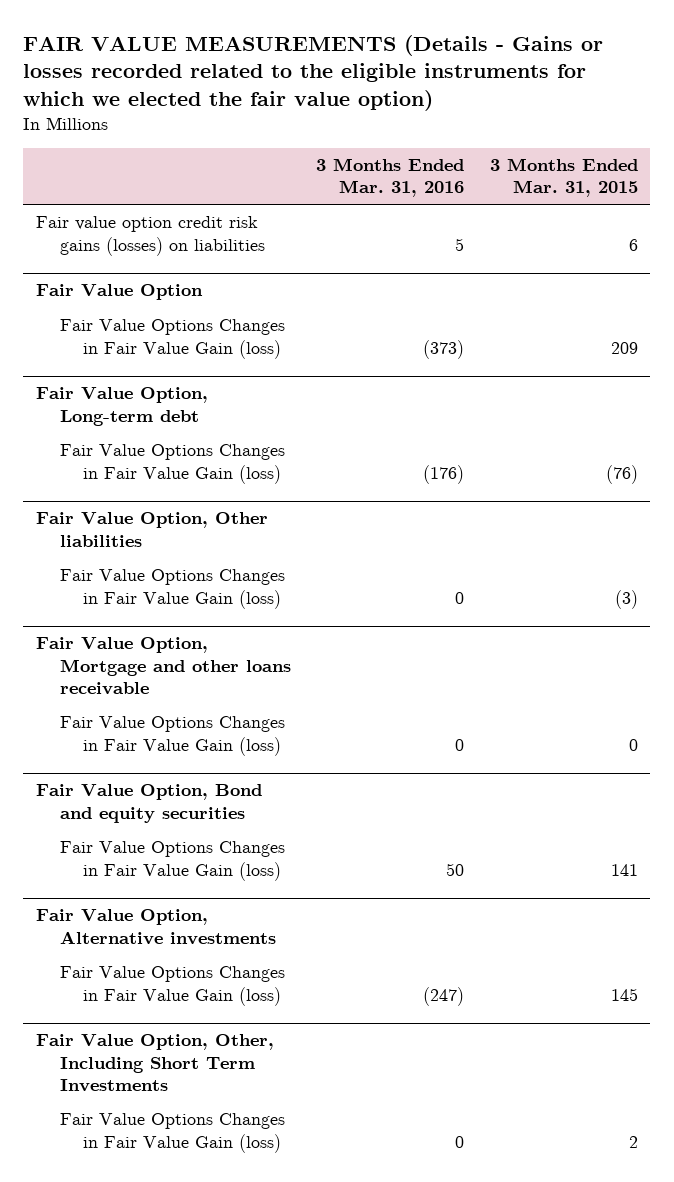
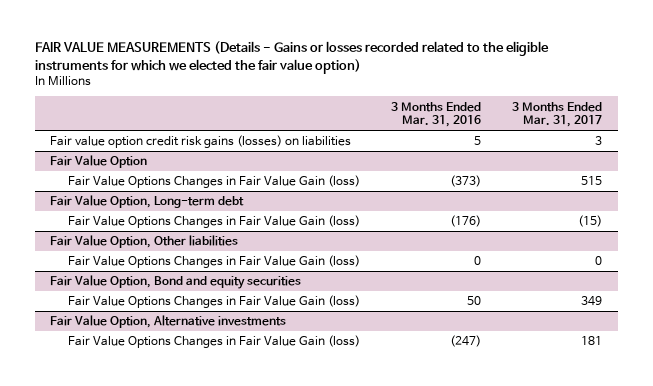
[489,157,638,198] 3 Months Ended Mar. 31, 2015 -> none
none -> [512,101,603,128] 3 Months Ended Mar. 31, 2017
[36,637,291,695] Fair Value Option, Mortgage and other loans receivable -> none
[59,716,285,756] Fair Value Options Changes in Fair Value Gain (loss) -> none
[36,1034,275,1092] Fair Value Option, Other, Including Short Term Investments -> none
[59,1113,285,1153] Fair Value Options Changes in Fair Value Gain (loss) -> none

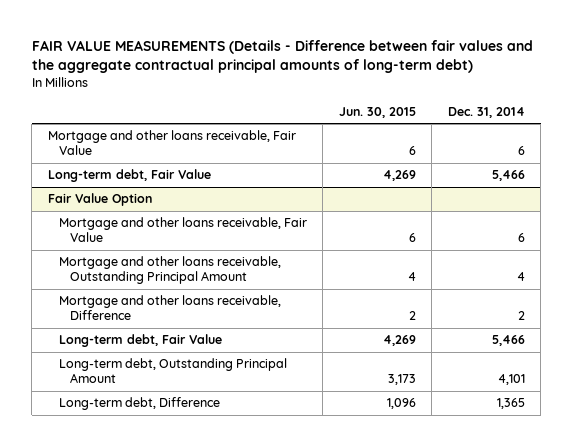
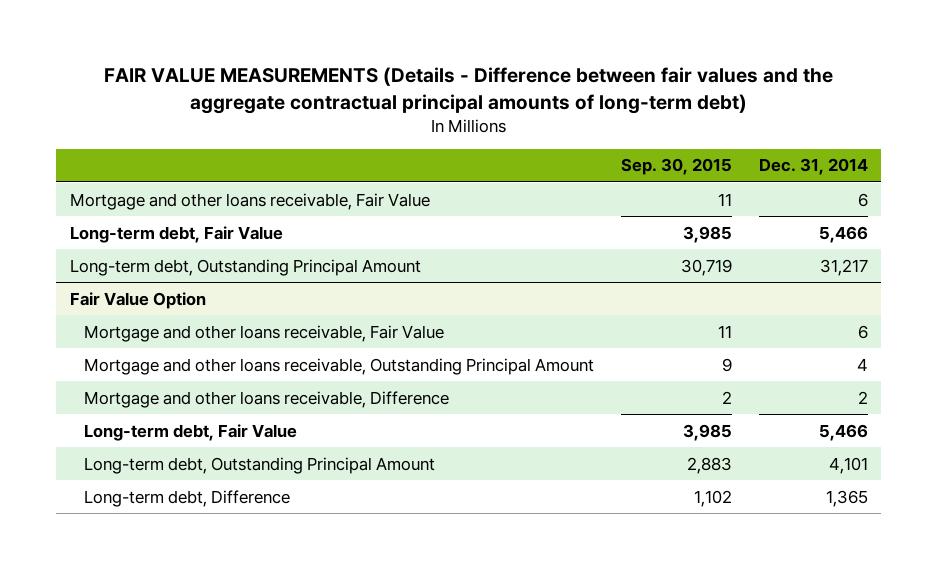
[338,106,416,118] Jun. 30, 2015 -> none
none -> [620,158,732,176] Sep. 30, 2015
none -> [69,258,421,276] Long-term debt, Outstanding Principal Amount

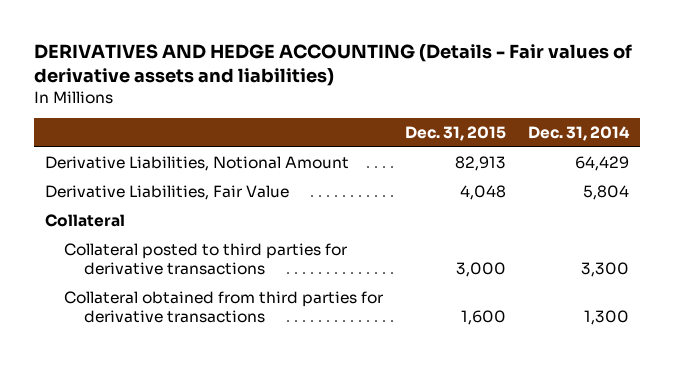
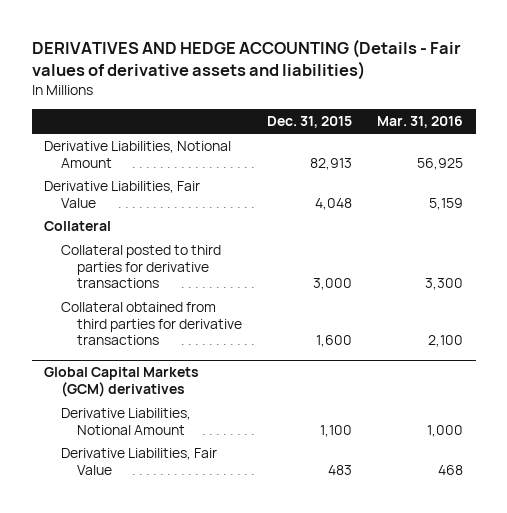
[528,126,631,142] Dec. 31, 2014 -> none
none -> [377,116,464,129] Mar. 31, 2016
none -> [44,367,200,398] Global Capital Markets (GCM) derivatives
none -> [60,408,191,435] Derivative Liabilities, Notional Amount
none -> [60,448,217,475] Derivative Liabilities, Fair Value

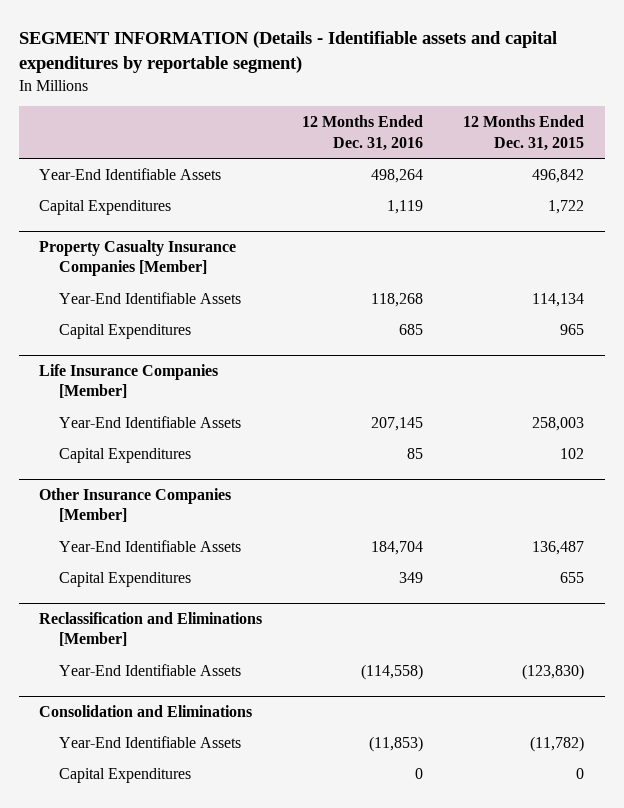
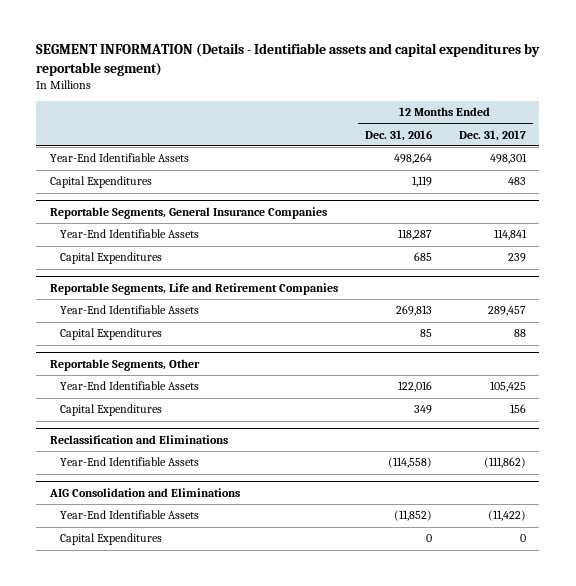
[463,115,585,151] 12 Months Ended Dec. 31, 2015 -> none
none -> [458,129,526,141] Dec. 31, 2017
[39,239,237,277] Property Casualty Insurance Companies [Member] -> none
none -> [49,206,327,219] Reportable Segments, General Insurance Companies
[371,292,424,307] 118,268 -> [397,229,432,241] 118,287
[39,363,219,399] Life Insurance Companies [Member] -> none
none -> [49,282,338,295] Reportable Segments, Life and Retirement Companies
[371,416,424,431] 207,145 -> [395,305,432,317] 269,813
[39,487,232,523] Other Insurance Companies [Member] -> none
none -> [49,358,200,371] Reportable Segments, Other
[371,540,424,555] 184,704 -> [397,381,432,393] 122,016
[39,611,263,647] Reclassification and Eliminations [Member] -> [49,434,228,444] Reclassification and Eliminations
[39,704,253,717] Consolidation and Eliminations -> [48,487,240,497] AIG Consolidation and Eliminations
[369,735,424,752] (11,853) -> [393,510,432,522] (11,852)

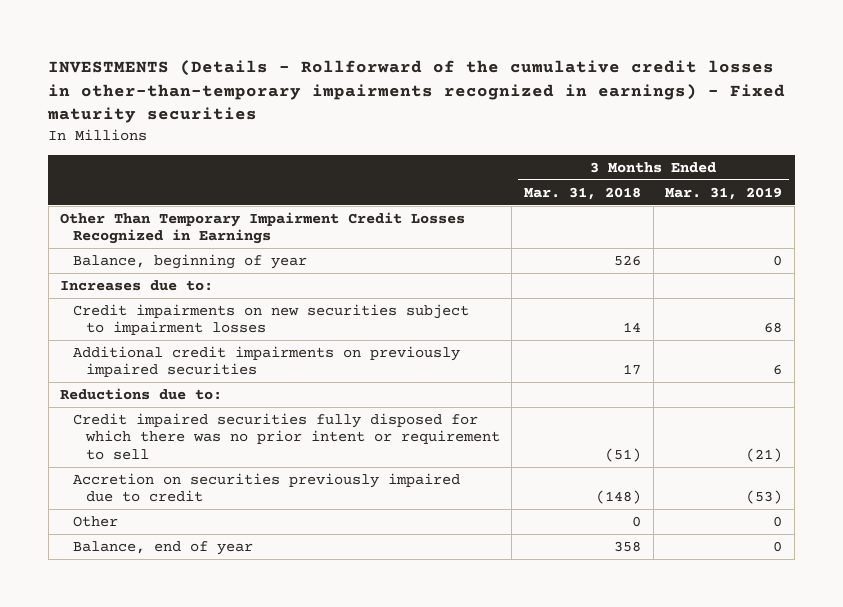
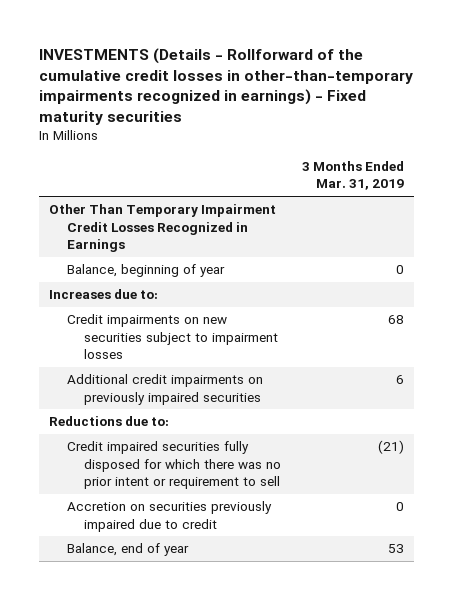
[524,186,642,200] Mar. 31, 2018 -> none
[72,515,118,527] Other -> none
[746,490,783,505] (53) -> [395,502,404,512] 0
[773,540,783,552] 0 -> [387,544,404,554] 53

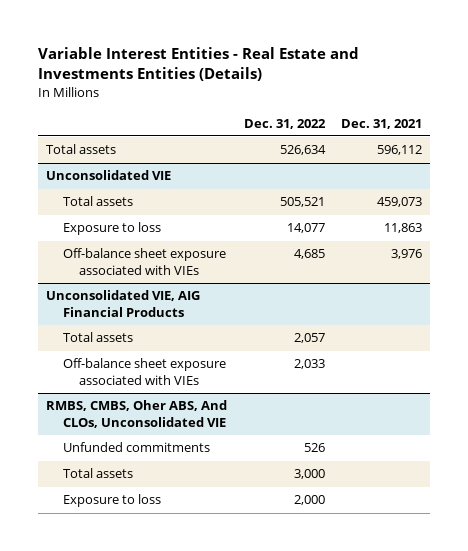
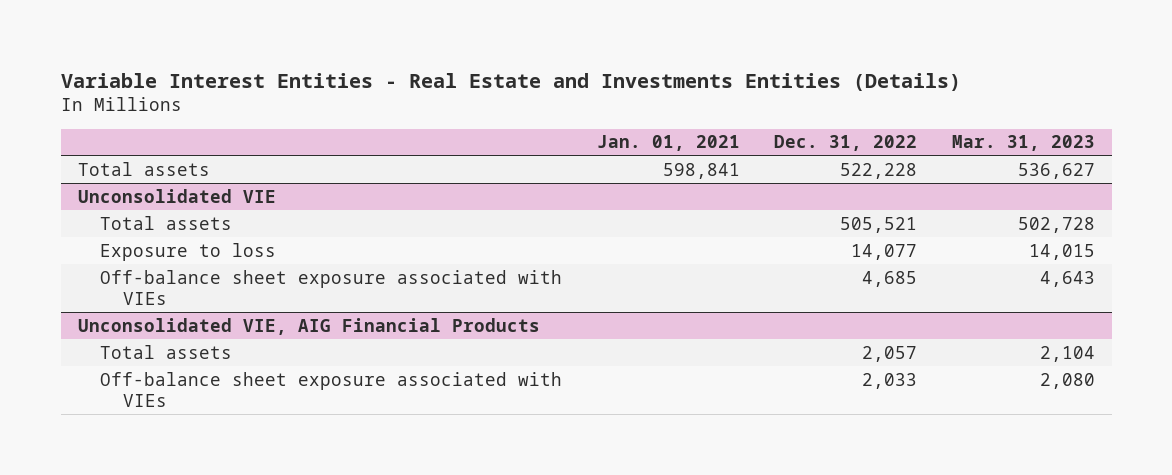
[340,118,422,129] Dec. 31, 2021 -> none
none -> [596,135,740,152] Jan. 01, 2021
none -> [951,135,1095,152] Mar. 31, 2023
[279,145,326,156] 526,634 -> [840,162,918,179] 522,228
[46,400,228,428] RMBS, CMBS, Oher ABS, And CLOs, Unconsolidated VIE -> none
[62,442,210,453] Unfunded commitments -> none
[62,468,133,479] Total assets -> none
[62,494,161,508] Exposure to loss -> none

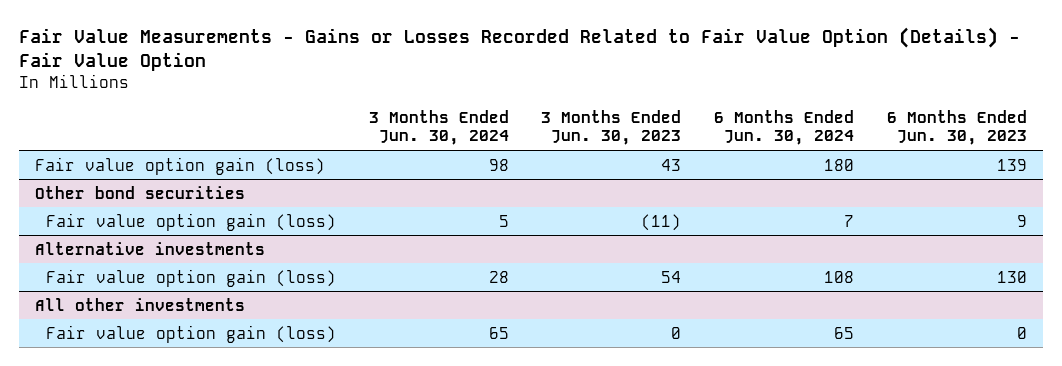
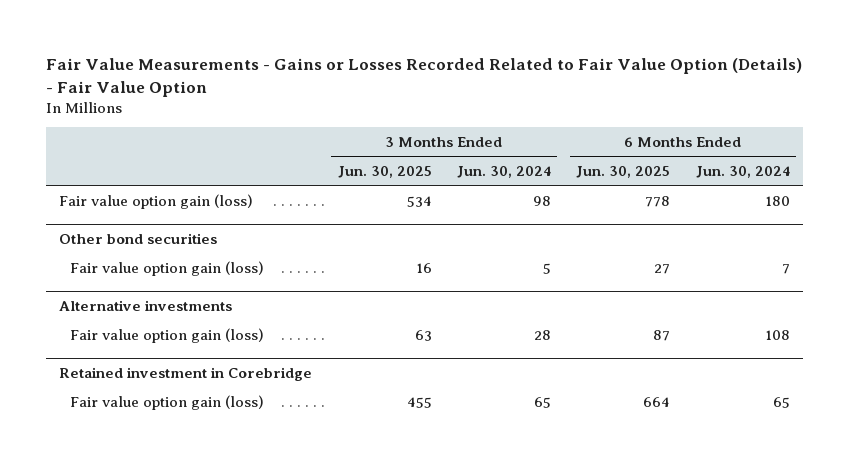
[541,110,682,146] 3 Months Ended Jun. 30, 2023 -> none
[886,110,1027,146] 6 Months Ended Jun. 30, 2023 -> none
none -> [337,166,432,179] Jun. 30, 2025
none -> [576,166,671,179] Jun. 30, 2025
[34,297,245,311] All other investments -> [59,367,313,382] Retained investment in Corebridge

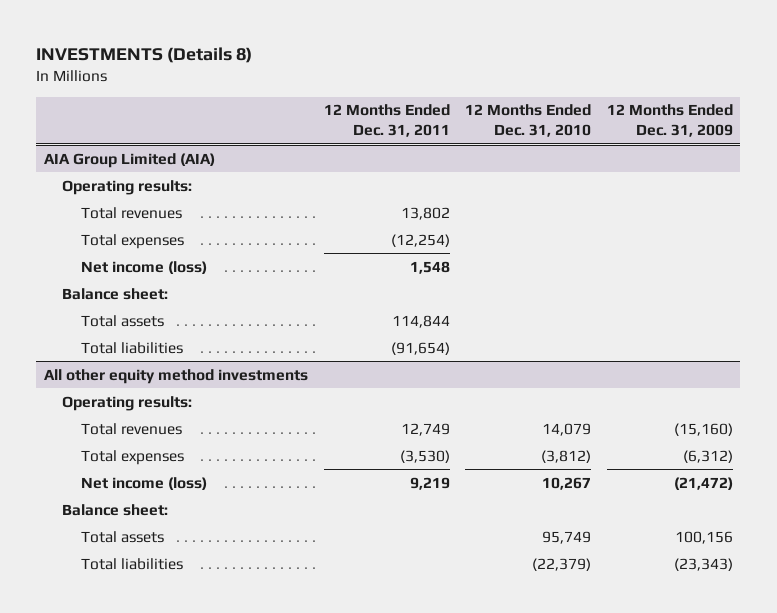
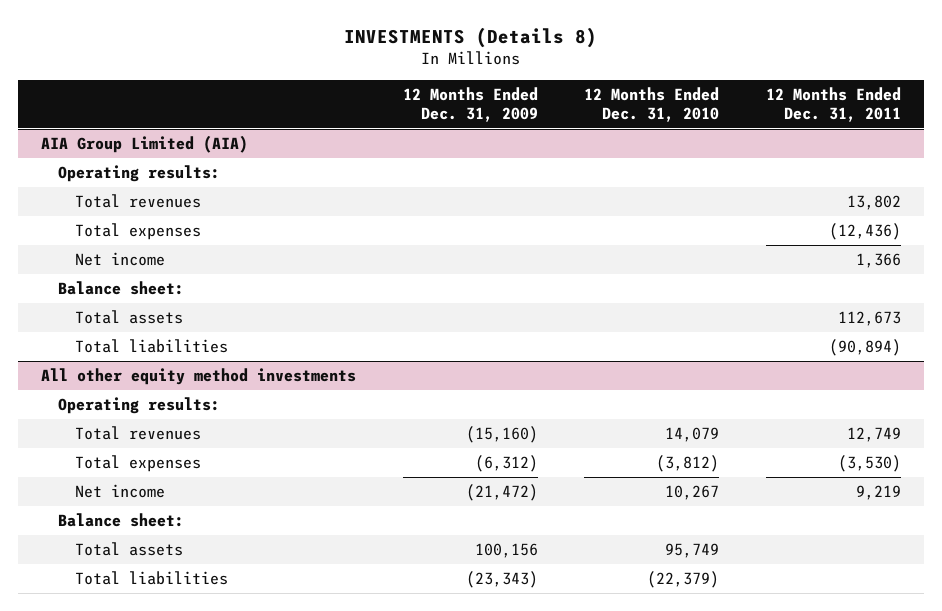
[390,233,450,247] (12,254) -> [828,222,901,240] (12,436)
[80,260,207,274] Net income (loss) -> [75,251,166,266] Net income
[409,260,450,274] 1,548 -> [855,252,901,268] 1,366
[391,314,450,328] 114,844 -> [837,310,901,326] 112,673
[390,341,450,355] (91,654) -> [828,338,901,356] (90,894)
[80,476,207,490] Net income (loss) -> [75,483,166,498] Net income

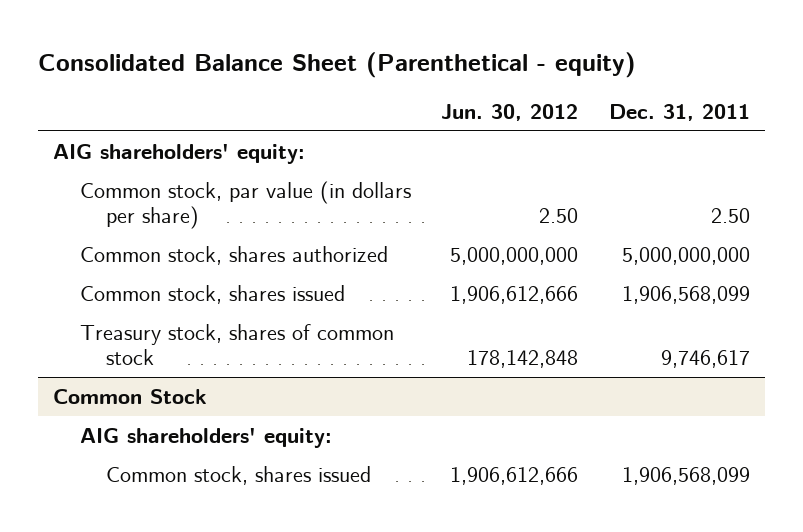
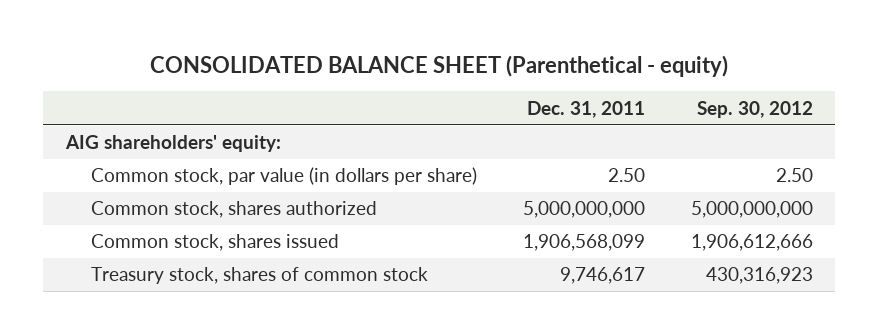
[37,51,636,78] Consolidated Balance Sheet (Parenthetical - equity) -> [150,54,729,77] CONSOLIDATED BALANCE SHEET (Parenthetical - equity)
[441,104,579,122] Jun. 30, 2012 -> none
none -> [696,100,813,118] Sep. 30, 2012
[53,388,208,404] Common Stock -> none
[79,427,332,448] AIG shareholders' equity: -> none
[106,465,372,485] Common stock, shares issued -> none

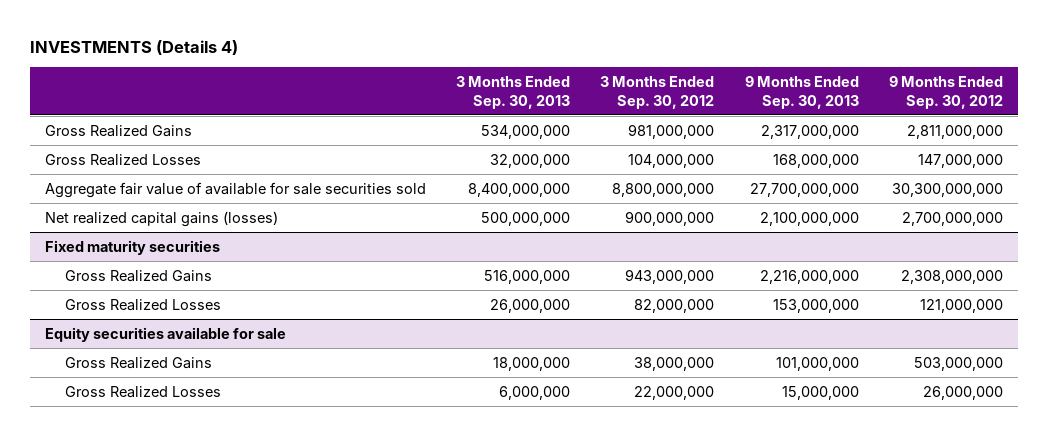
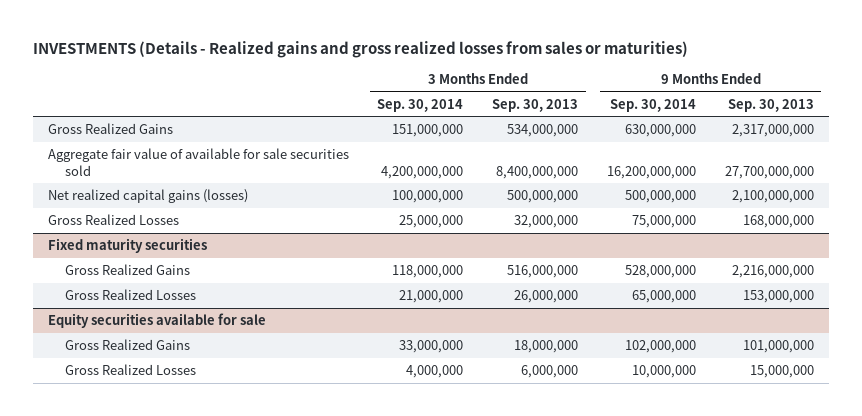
[30,39,239,55] INVESTMENTS (Details 4) -> [33,40,689,58] INVESTMENTS (Details - Realized gains and gross realized losses from sales or maturities)
[600,76,715,109] 3 Months Ended Sep. 30, 2012 -> none
[888,76,1003,109] 9 Months Ended Sep. 30, 2012 -> none
none -> [377,98,464,112] Sep. 30, 2014
none -> [610,98,697,112] Sep. 30, 2014
[45,153,202,166] Gross Realized Losses -> [47,214,179,226] Gross Realized Losses

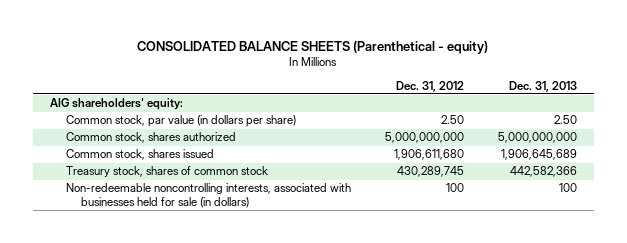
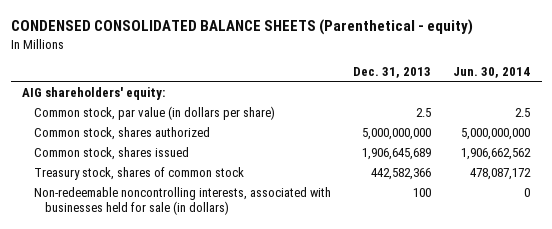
[137,40,489,54] CONSOLIDATED BALANCE SHEETS (Parenthetical - equity) -> [10,19,473,36] CONDENSED CONSOLIDATED BALANCE SHEETS (Parenthetical - equity)
[395,80,464,92] Dec. 31, 2012 -> none
none -> [453,67,531,79] Jun. 30, 2014
[553,115,577,125] 2.50 -> [415,107,431,117] 2.5

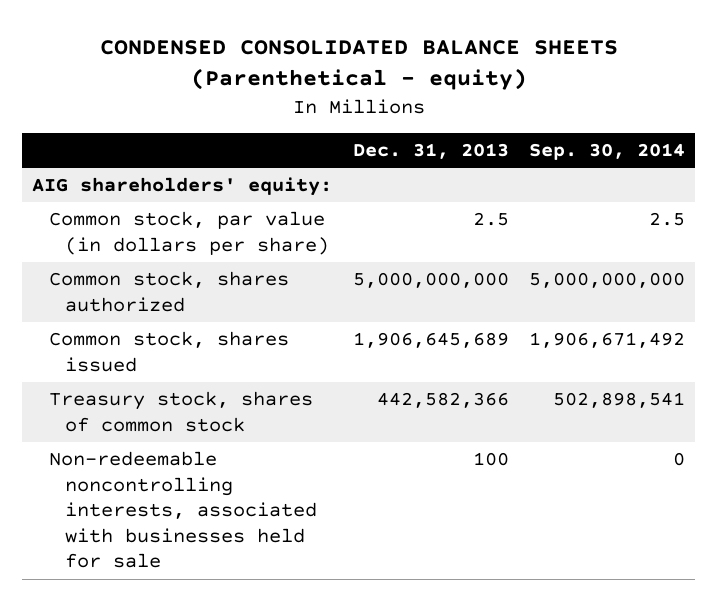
[453,67,531,79] Jun. 30, 2014 -> none
none -> [528,143,685,161] Sep. 30, 2014
[33,186,331,216] Non-redeemable noncontrolling interests, associated with businesses held for sale (in dollars) -> [48,451,318,569] Non-redeemable noncontrolling interests, associated with businesses held for sale

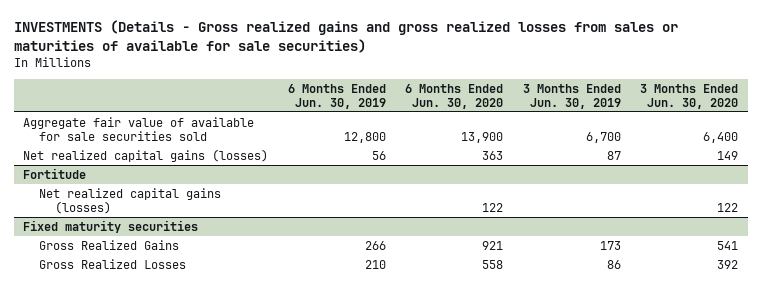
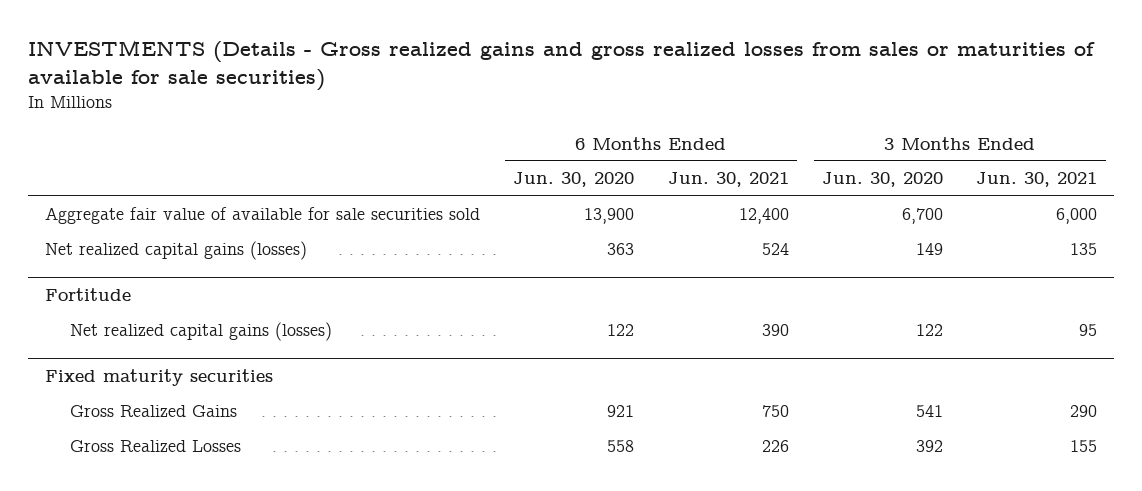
[287,83,386,109] 6 Months Ended Jun. 30, 2019 -> none
[522,83,621,109] 3 Months Ended Jun. 30, 2019 -> none
none -> [667,172,789,188] Jun. 30, 2021
none -> [976,172,1098,188] Jun. 30, 2021
[703,131,739,143] 6,400 -> [901,207,943,224] 6,700

